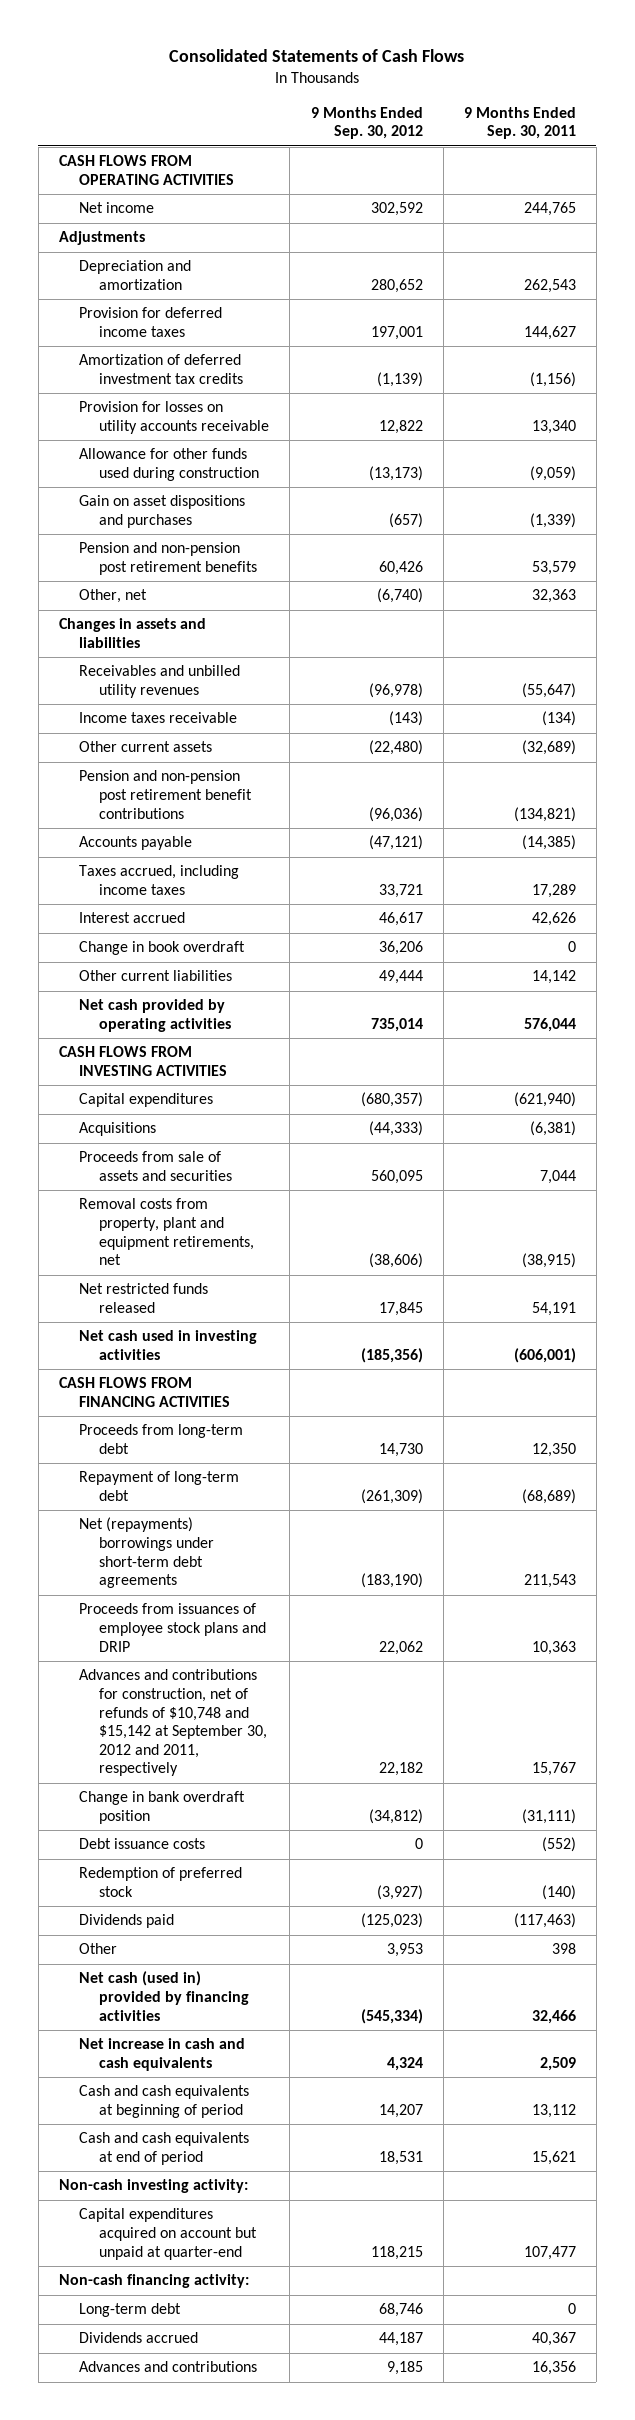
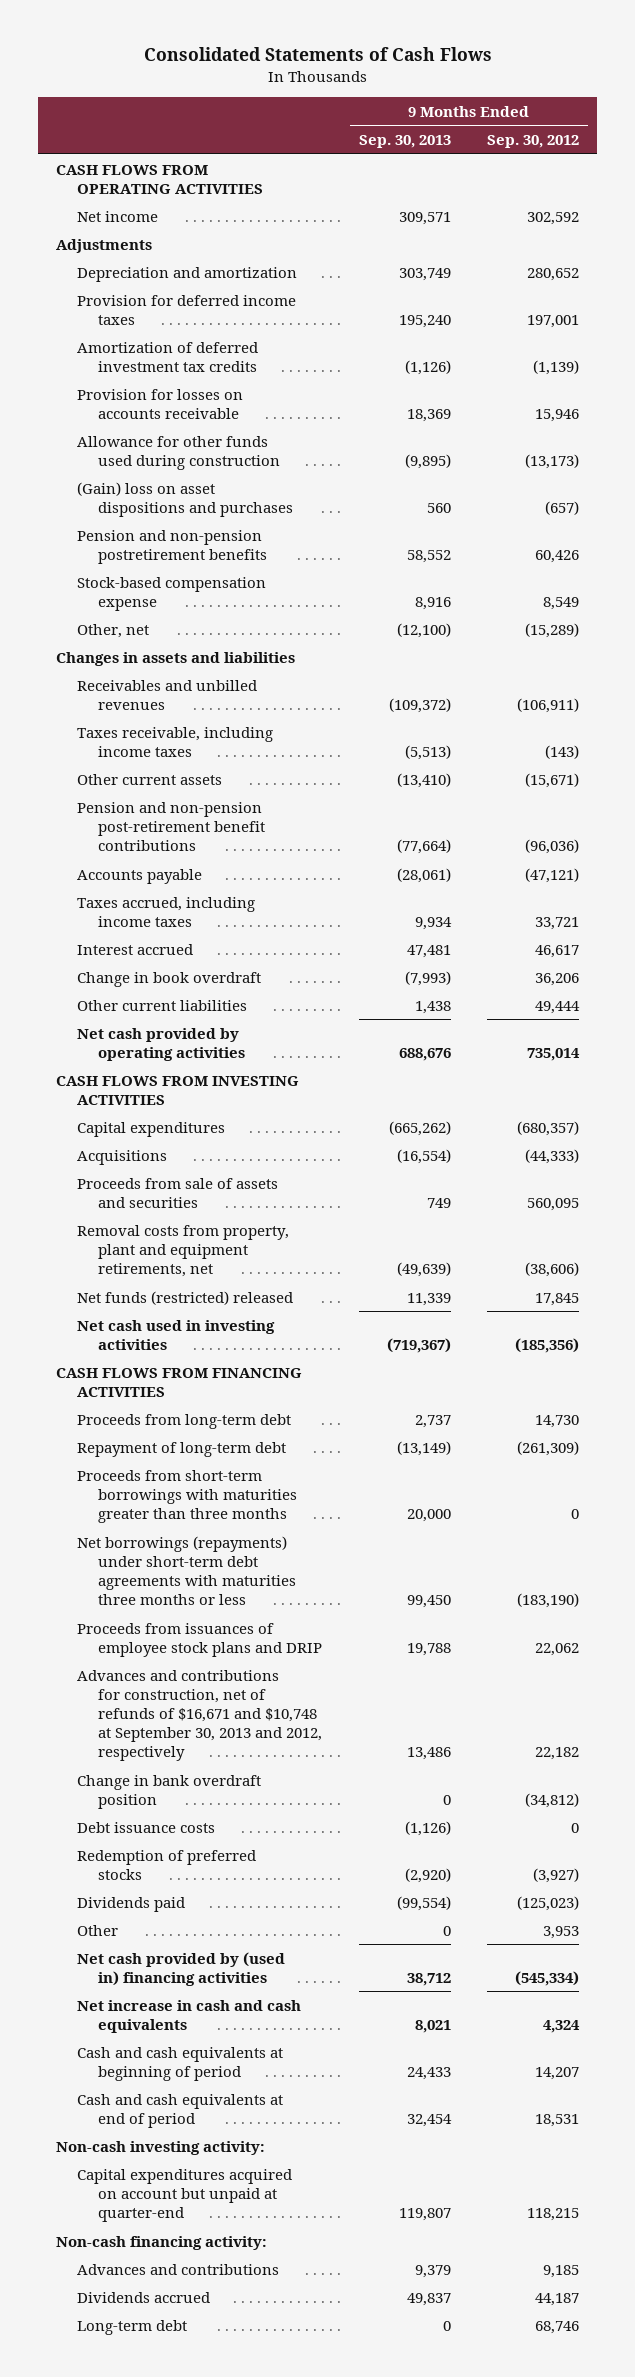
[463,106,576,140] 9 Months Ended Sep. 30, 2011 -> none
none -> [358,135,451,149] Sep. 30, 2013
[79,401,270,434] Provision for losses on utility accounts receivable -> [77,388,244,419] Provision for losses on accounts receivable
[378,419,423,434] 12,822 -> [535,408,580,422] 15,946
[79,495,246,528] Gain on asset dispositions and purchases -> [77,481,294,517] (Gain) loss on asset dispositions and purchases
[79,542,258,575] Pension and non-pension post retirement benefits -> [77,529,268,564] Pension and non-pension postretirement benefits
none -> [77,576,267,611] Stock-based compensation expense
[376,588,423,604] (6,740) -> [525,622,580,638] (15,289)
[79,665,241,698] Receivables and unbilled utility revenues -> [77,679,258,710] Receivables and unbilled revenues
[368,682,423,698] (96,978) -> [517,697,580,713] (106,911)
[79,712,238,724] Income taxes receivable -> [77,726,274,757] Taxes receivable, including income taxes
[368,740,423,756] (22,480) -> [525,772,580,788] (15,671)
[79,770,253,819] Pension and non-pension post retirement benefit contributions -> [77,801,266,851] Pension and non-pension post-retirement benefit contributions
[79,1283,209,1313] Net restricted funds released -> [77,1290,294,1305] Net funds (restricted) released
none -> [77,1469,298,1523] Proceeds from short-term borrowings with maturities greater than three months
[79,1517,215,1589] Net (repayments) borrowings under short-term debt agreements -> [77,1535,297,1605] Net borrowings (repayments) under short-term debt agreements with maturities three months or less
[79,1669,268,1777] Advances and contributions for construction, net of refunds of $10,748 and $15,142 at September 30, 2012 and 2011, respectively -> [77,1669,323,1761] Advances and contributions for construction, net of refunds of $16,671 and $10,748 at September 30, 2013 and 2012, respectively
[79,1867,243,1897] Redemption of preferred stock -> [77,1849,257,1880] Redemption of preferred stocks
[79,1971,250,2021] Net cash (used in) provided by financing activities -> [77,1951,286,1986] Net cash provided by (used in) financing activities
[79,2332,199,2344] Dividends accrued -> [77,2291,211,2303] Dividends accrued
[79,2303,182,2318] Long-term debt -> [77,2319,188,2335] Long-term debt

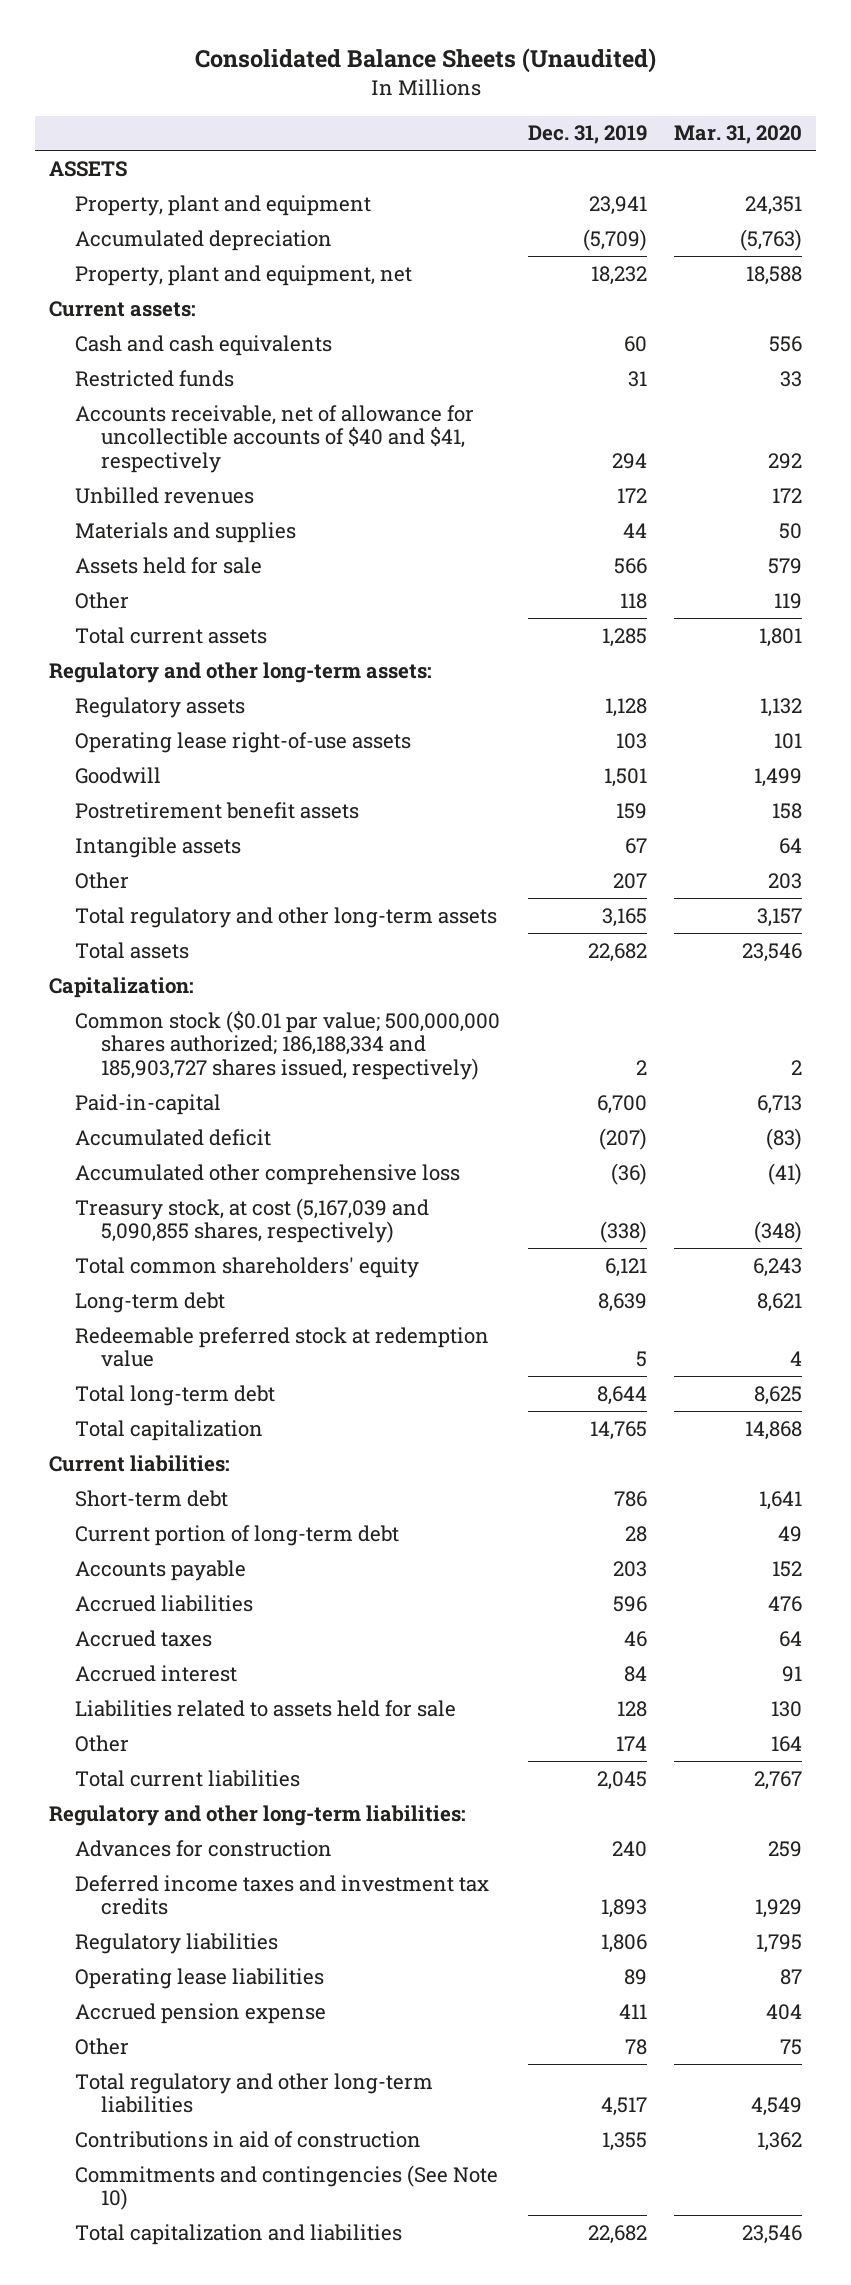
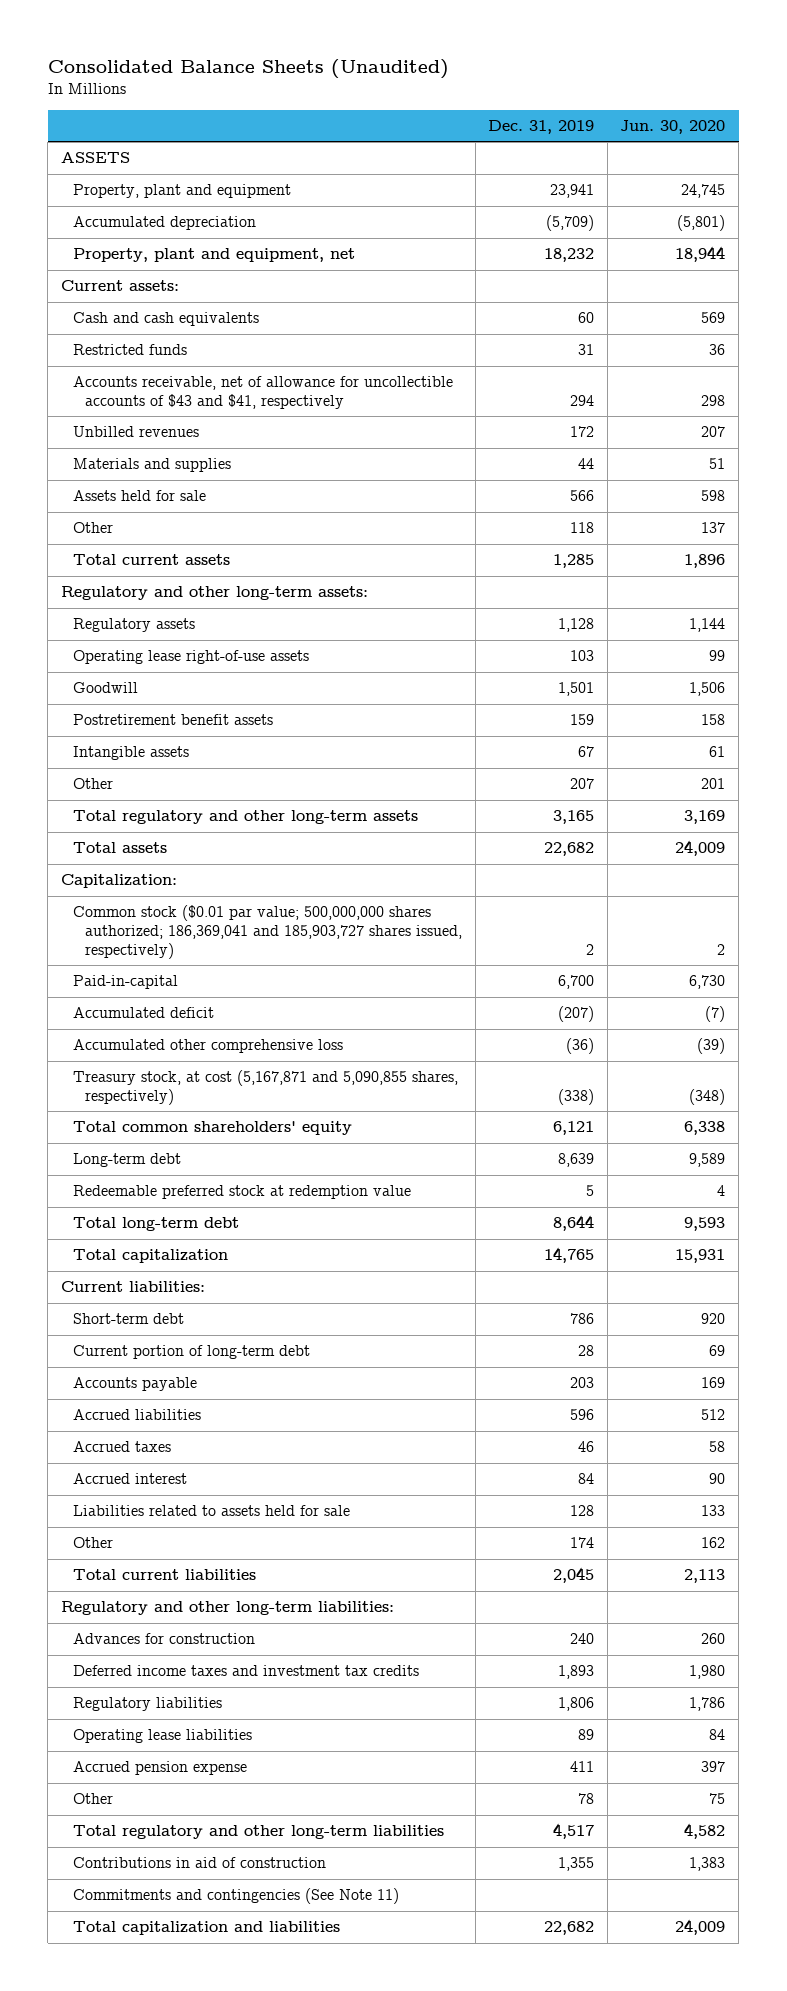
[674,125,803,145] Mar. 31, 2020 -> none
none -> [620,120,726,135] Jun. 30, 2020
[75,404,475,474] Accounts receivable, net of allowance for uncollectible accounts of $40 and $41, respectively -> [73,376,454,410] Accounts receivable, net of allowance for uncollectible accounts of $43 and $41, respectively
[75,1010,501,1081] Common stock ($0.01 par value; 500,000,000 shares authorized; 186,188,334 and 185,903,727 shares issued, respectively) -> [73,905,462,960] Common stock ($0.01 par value; 500,000,000 shares authorized; 186,369,041 and 185,903,727 shares issued, respectively)
[75,1197,430,1244] Treasury stock, at cost (5,167,039 and 5,090,855 shares, respectively) -> [73,1070,459,1106] Treasury stock, at cost (5,167,871 and 5,090,855 shares, respectively)
[75,2164,499,2211] Commitments and contingencies (See Note 10) -> [73,1888,400,1905] Commitments and contingencies (See Note 11)

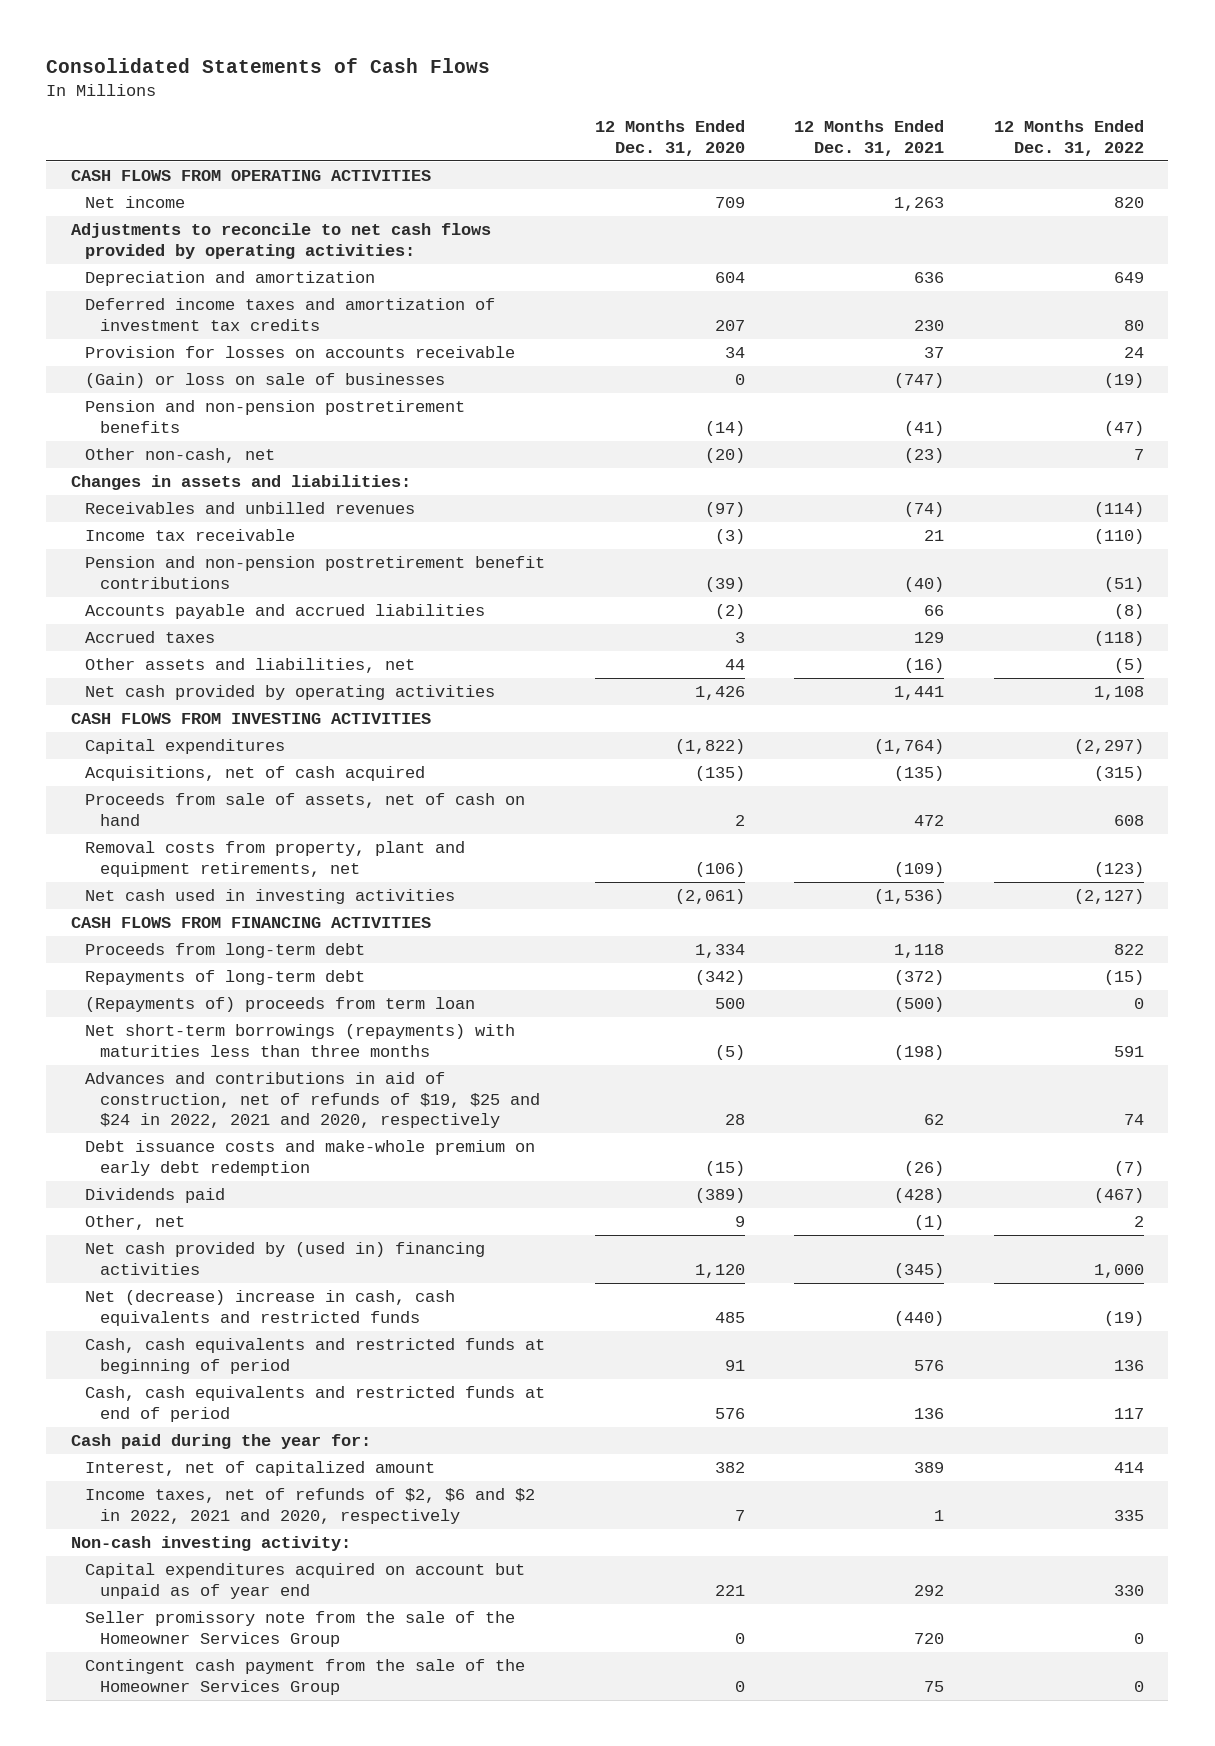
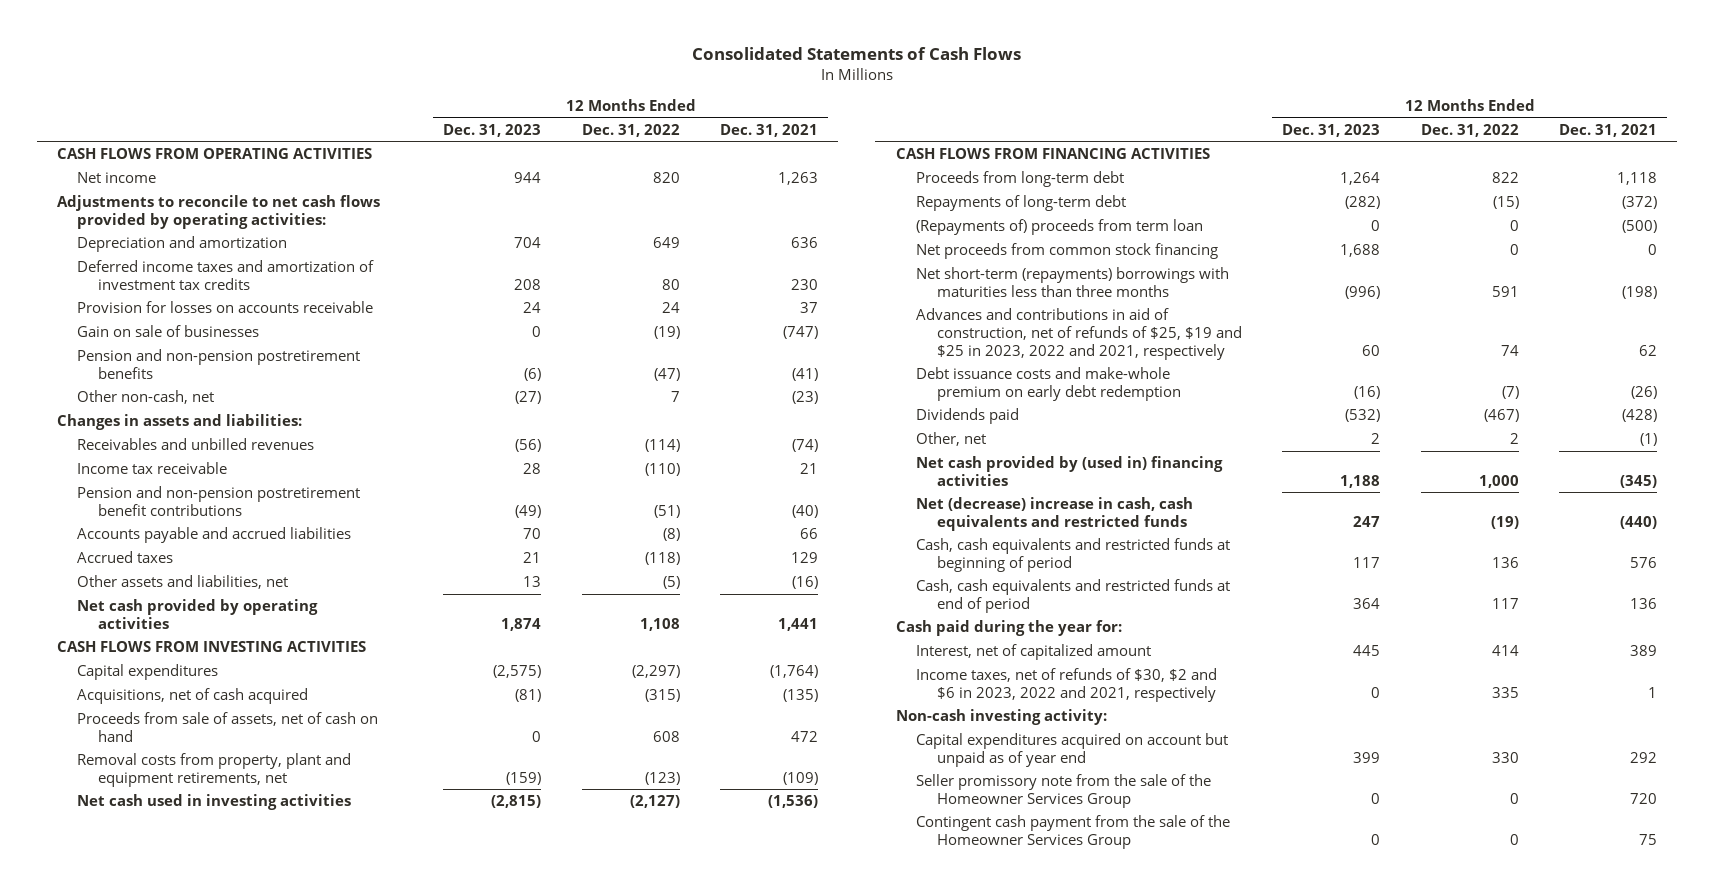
[594,120,745,156] 12 Months Ended Dec. 31, 2020 -> none
none -> [443,123,542,137] Dec. 31, 2023
[85,373,446,389] (Gain) or loss on sale of businesses -> [77,325,260,338] Gain on sale of businesses
none -> [916,243,1219,260] Net proceeds from common stock financing
[85,1024,516,1057] Net short-term borrowings (repayments) with maturities less than three months -> [916,267,1230,297] Net short-term (repayments) borrowings with maturities less than three months
[85,1072,540,1129] Advances and contributions in aid of construction, net of refunds of $19, $25 and $24 in 2022, 2021 and 2020, respectively -> [916,308,1242,360] Advances and contributions in aid of construction, net of refunds of $25, $19 and $25 in 2023, 2022 and 2021, respectively
[85,1488,536,1524] Income taxes, net of refunds of $2, $6 and $2 in 2022, 2021 and 2020, respectively -> [916,668,1218,702] Income taxes, net of refunds of $30, $2 and $6 in 2023, 2022 and 2021, respectively

